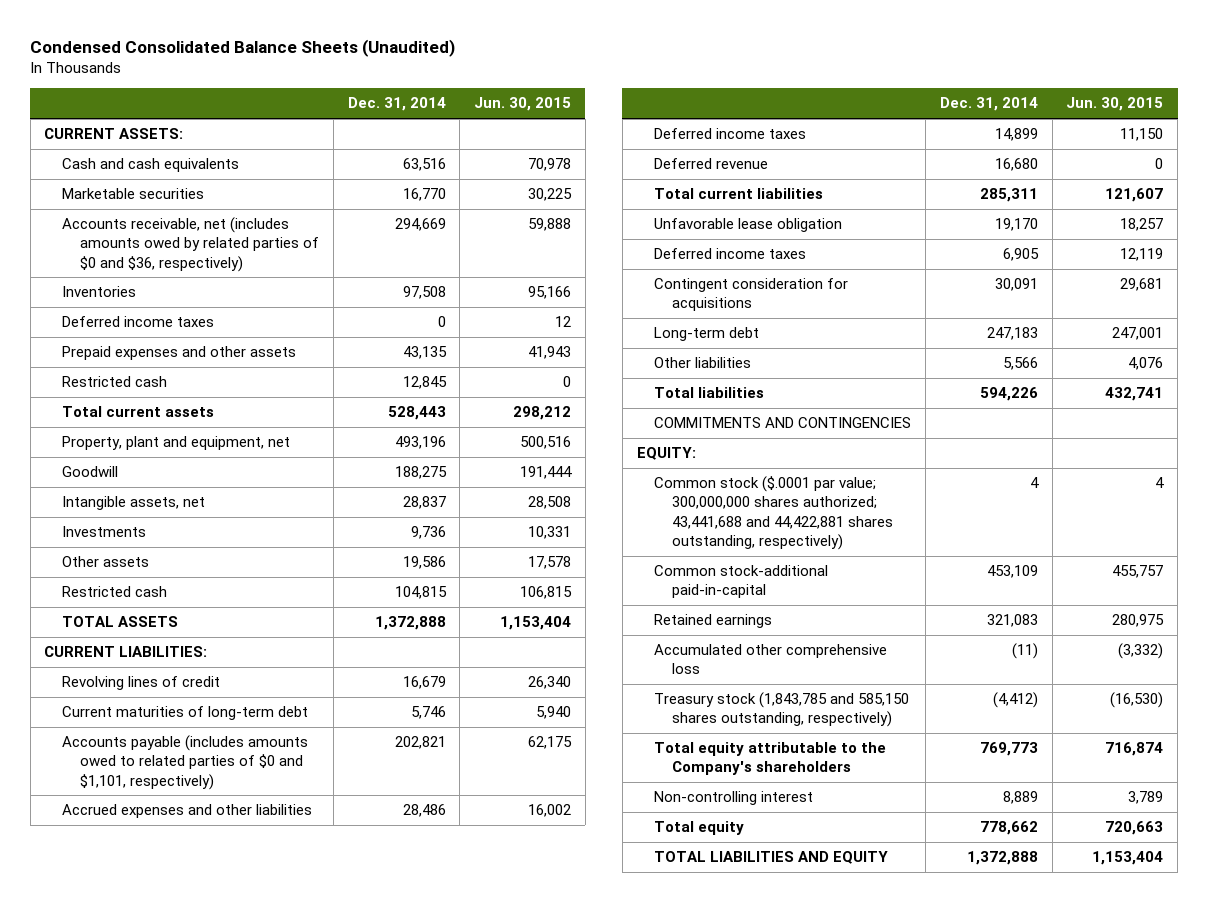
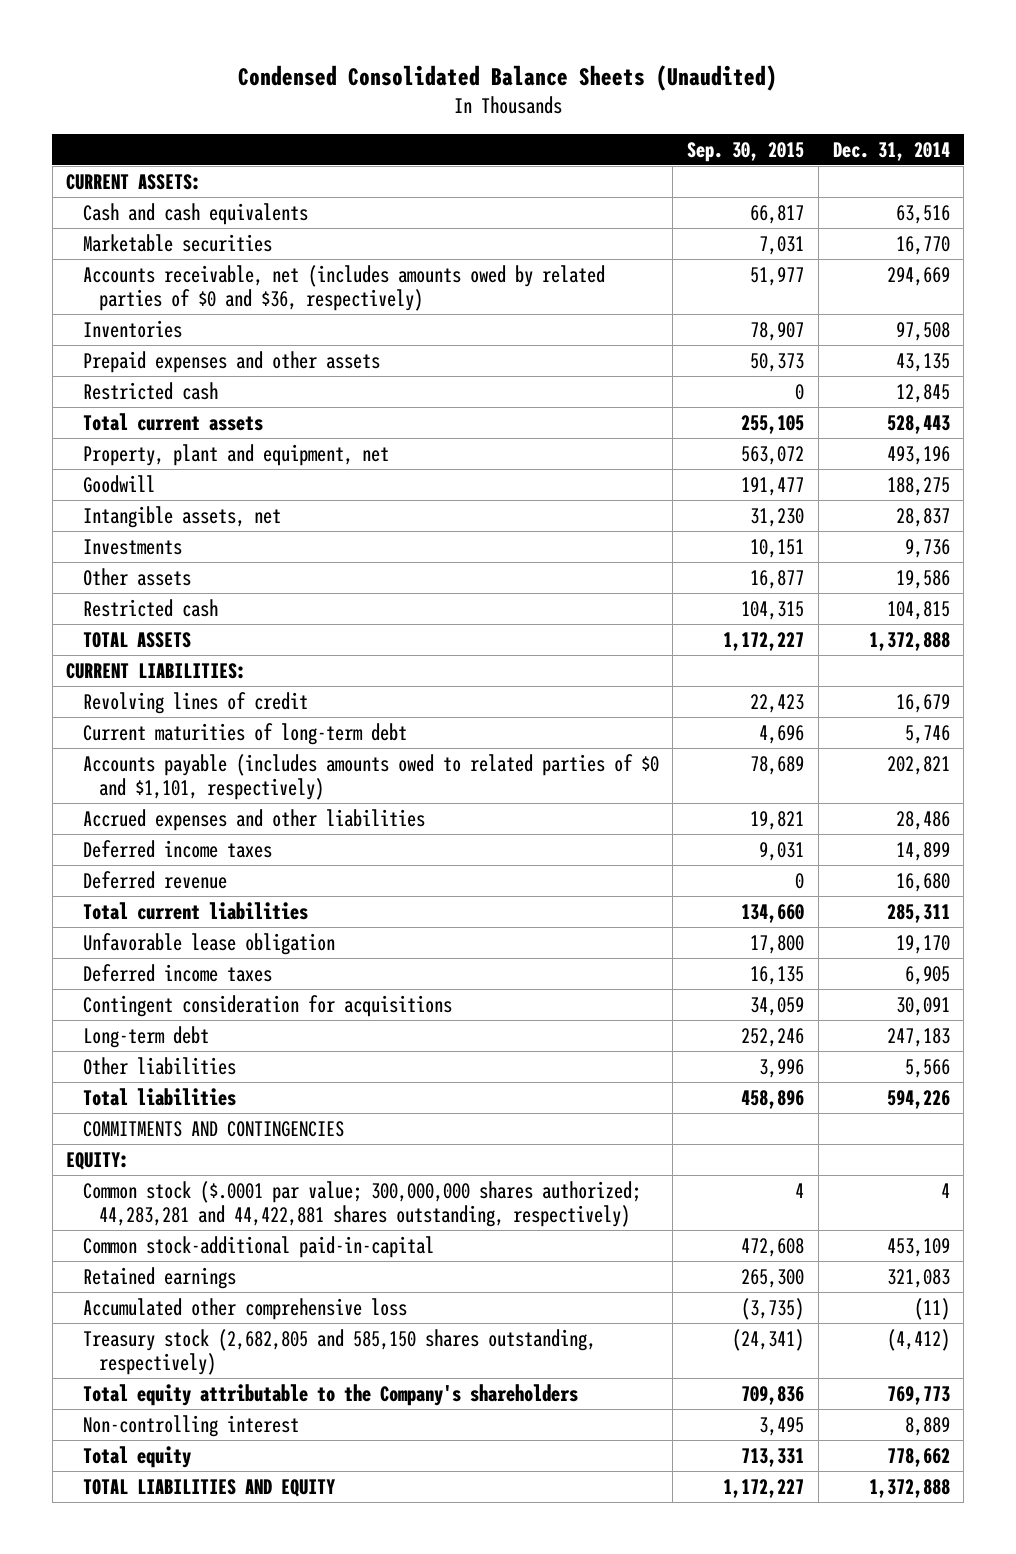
[474,97,572,112] Jun. 30, 2015 -> none
none -> [687,141,805,162] Sep. 30, 2015
[62,316,215,328] Deferred income taxes -> none
[654,476,894,550] Common stock ($.0001 par value; 300,000,000 shares authorized; 43,441,688 and 44,422,881 shares outstanding, respectively) -> [82,1180,641,1228] Common stock ($.0001 par value; 300,000,000 shares authorized; 44,283,281 and 44,422,881 shares outstanding, respectively)
[654,692,910,728] Treasury stock (1,843,785 and 585,150 shares outstanding, respectively) -> [82,1328,596,1376] Treasury stock (2,682,805 and 585,150 shares outstanding, respectively)

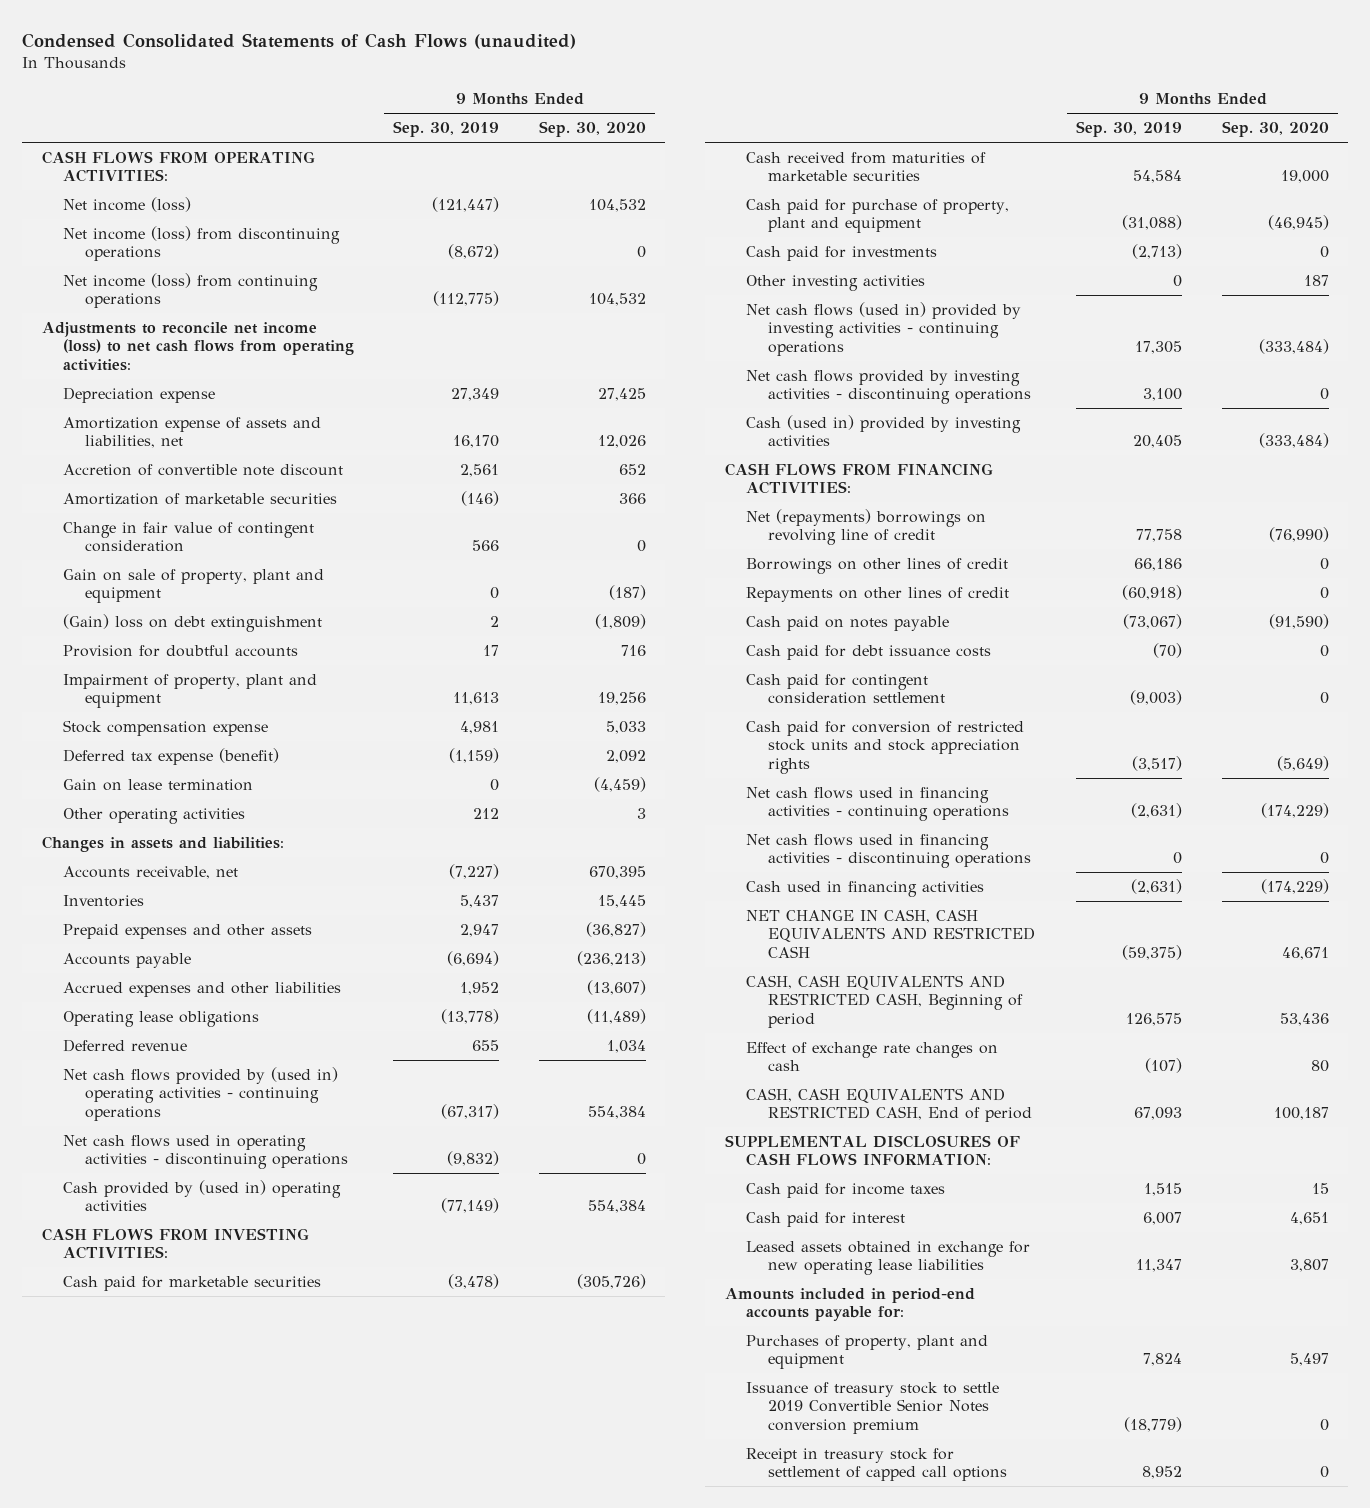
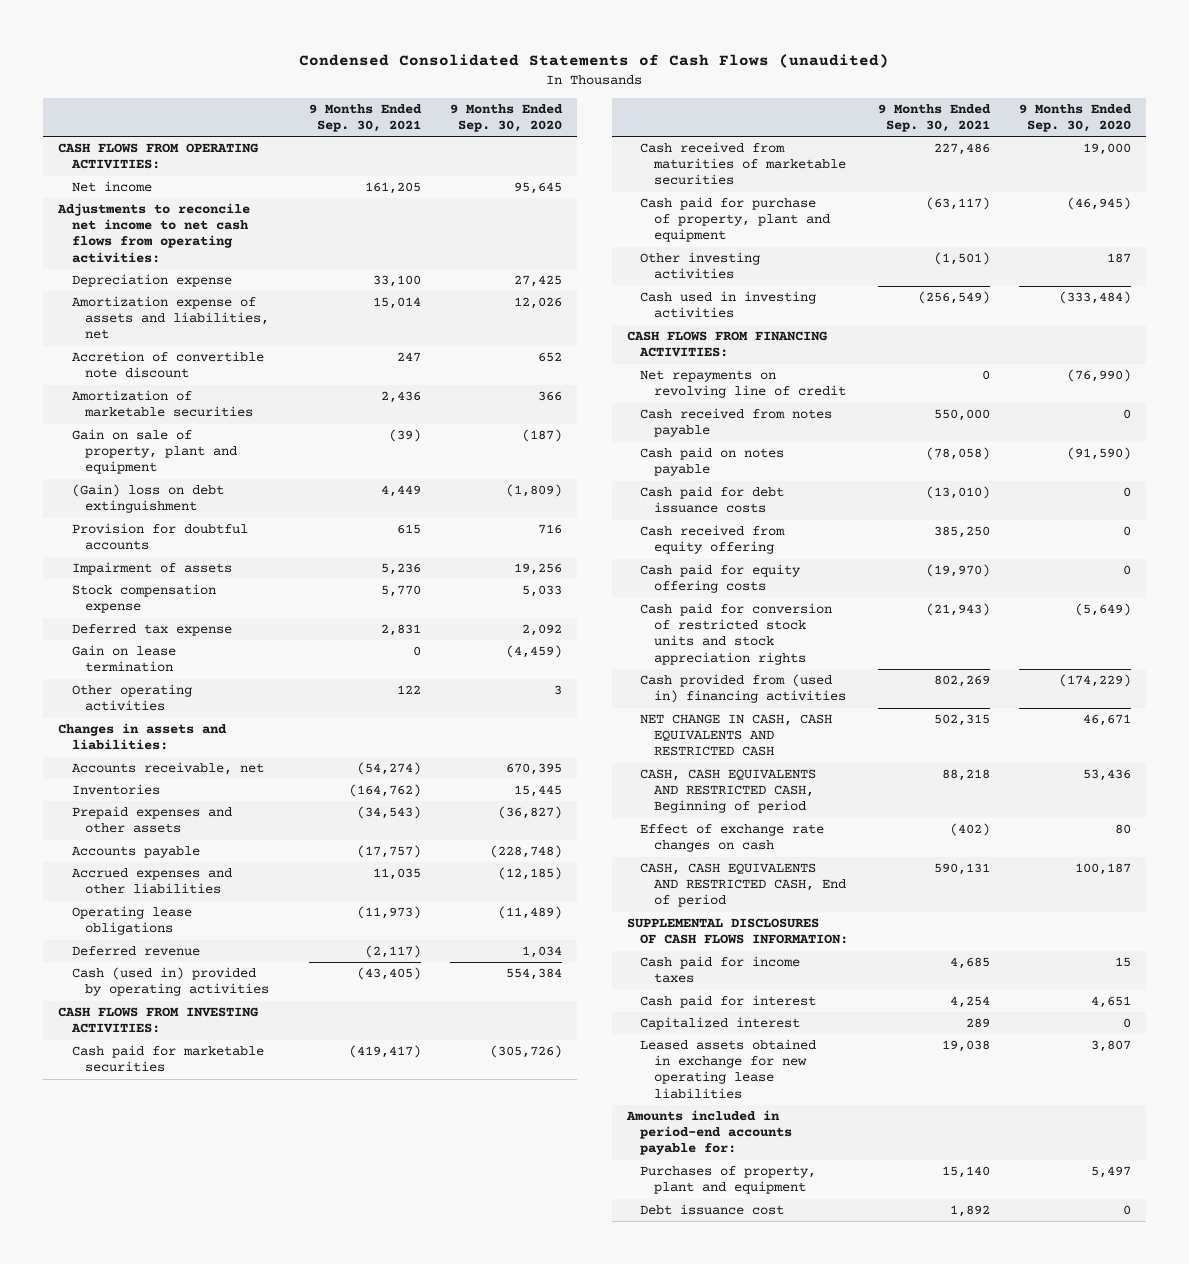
[393,121,500,138] Sep. 30, 2019 -> none
none -> [309,103,423,132] 9 Months Ended Sep. 30, 2021
[63,226,341,262] Net income (loss) from discontinuing operations -> none
[63,273,319,309] Net income (loss) from continuing operations -> none
[63,197,192,213] Net income (loss) -> [71,181,152,193] Net income
[588,199,646,213] 104,532 -> [514,182,563,195] 95,645
[41,322,355,371] Adjustments to reconcile net income (loss) to net cash flows from operating activities: -> [56,203,250,263] Adjustments to reconcile net income to net cash flows from operating activities:
[63,522,315,553] Change in fair value of contingent consideration -> none
[63,674,318,709] Impairment of property, plant and equipment -> [71,562,232,576] Impairment of assets
[63,748,280,766] Deferred tax expense (benefit) -> [71,624,232,637] Deferred tax expense
[576,951,646,967] (236,213) -> [490,845,563,859] (228,748)
[586,980,646,996] (13,607) -> [498,867,563,881] (12,185)
[63,1067,339,1121] Net cash flows provided by (used in) operating activities - continuing operations -> none
[63,1135,348,1170] Net cash flows used in operating activities - discontinuing operations -> none
[63,1180,342,1212] Cash provided by (used in) operating activities -> [71,967,270,997] Cash (used in) provided by operating activities
[746,246,938,262] Cash paid for investments -> none
[746,302,1022,356] Net cash flows (used in) provided by investing activities - continuing operations -> none
[746,370,1031,405] Net cash flows provided by investing activities - discontinuing operations -> none
[746,415,1022,447] Cash (used in) provided by investing activities -> [640,291,817,319] Cash used in investing activities
[746,558,1009,575] Borrowings on other lines of credit -> none
[746,587,1010,603] Repayments on other lines of credit -> none
[746,509,987,546] Net (repayments) borrowings on revolving line of credit -> [640,370,847,399] Net repayments on revolving line of credit
none -> [640,408,833,438] Cash received from notes payable
[746,674,945,705] Cash paid for contingent consideration settlement -> none
none -> [640,525,786,555] Cash received from equity offering
none -> [640,564,802,594] Cash paid for equity offering costs
[746,787,1009,822] Net cash flows used in financing activities - continuing operations -> none
[746,834,1031,869] Net cash flows used in financing activities - discontinuing operations -> none
[746,881,985,898] Cash used in financing activities -> [640,674,847,704] Cash provided from (used in) financing activities
none -> [640,1017,801,1031] Capitalized interest
[746,1382,1000,1434] Issuance of treasury stock to settle 2019 Convertible Senior Notes conversion premium -> none
[746,1448,1007,1482] Receipt in treasury stock for settlement of capped call options -> none
none -> [640,1204,785,1216] Debt issuance cost

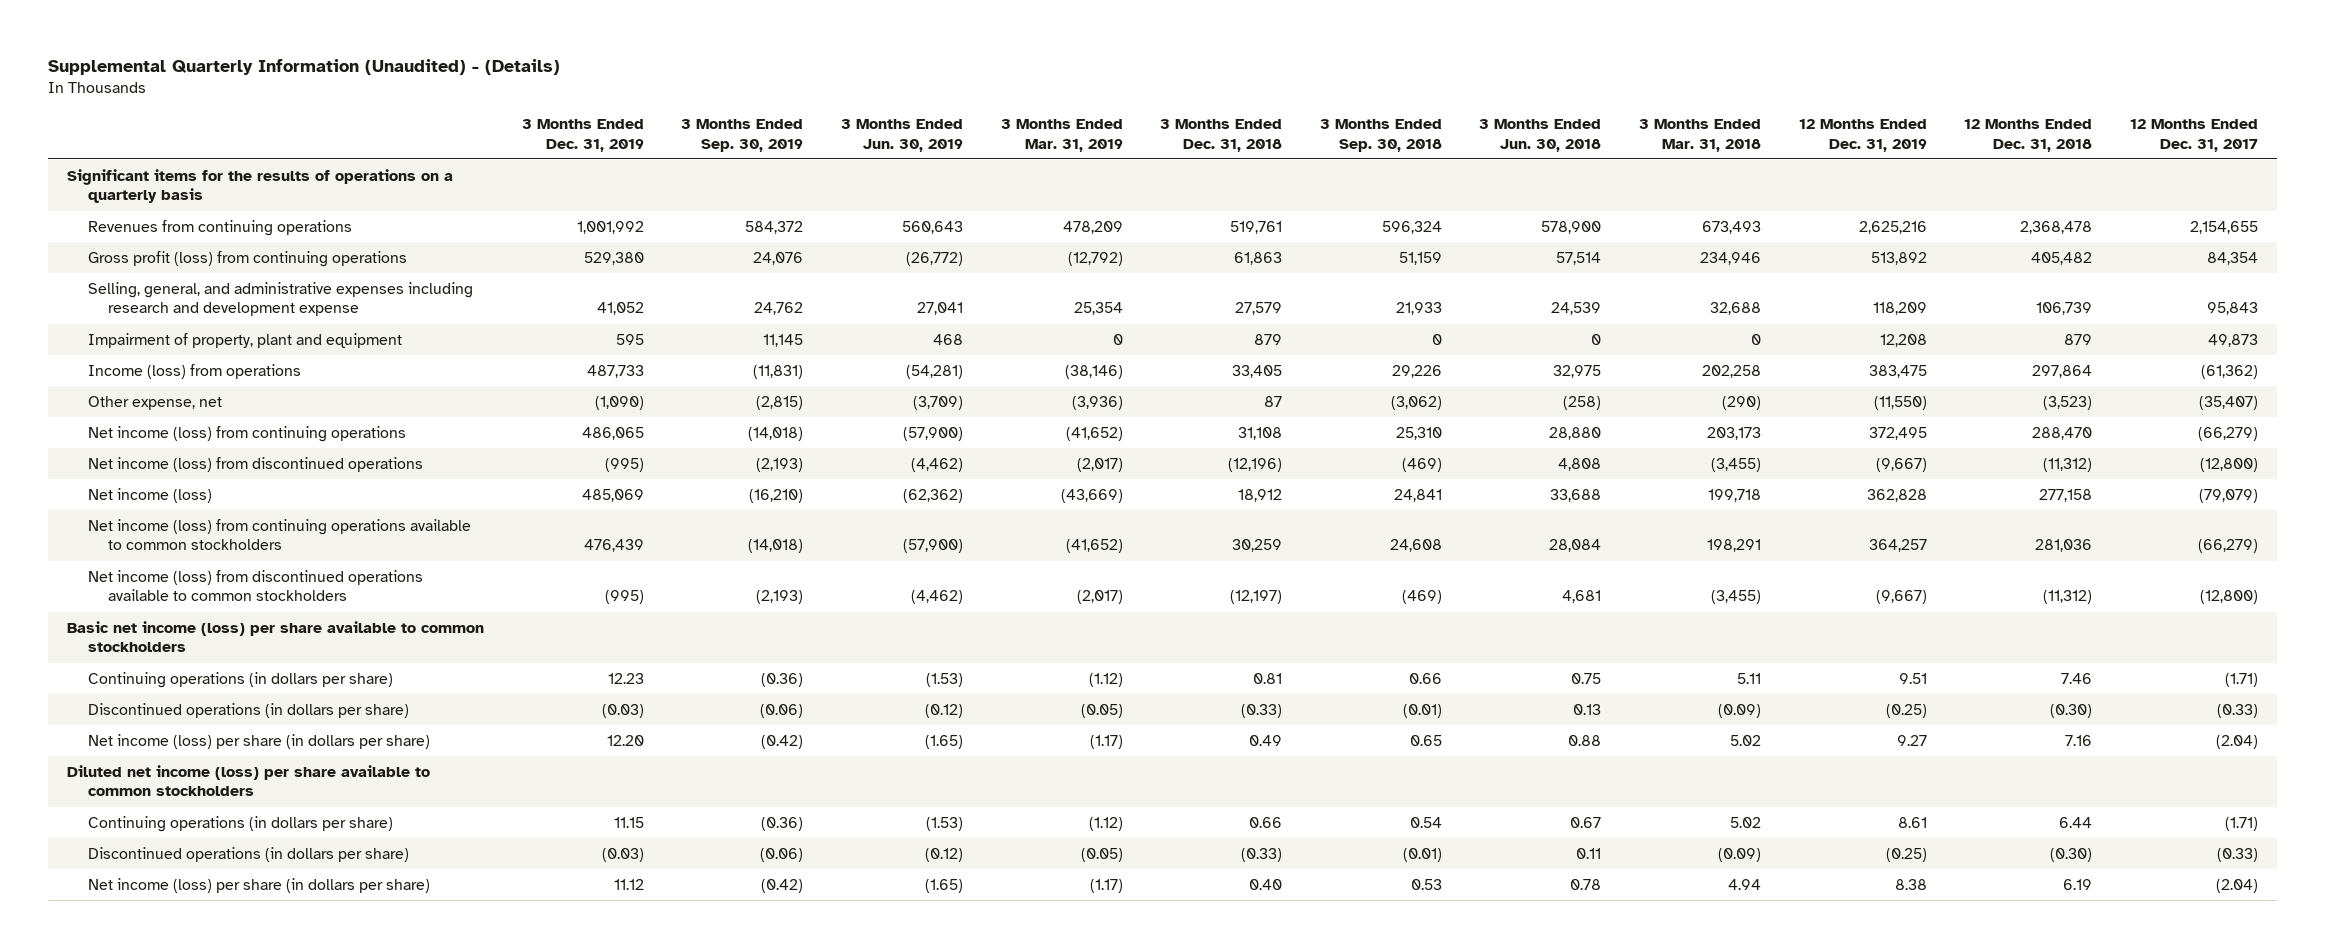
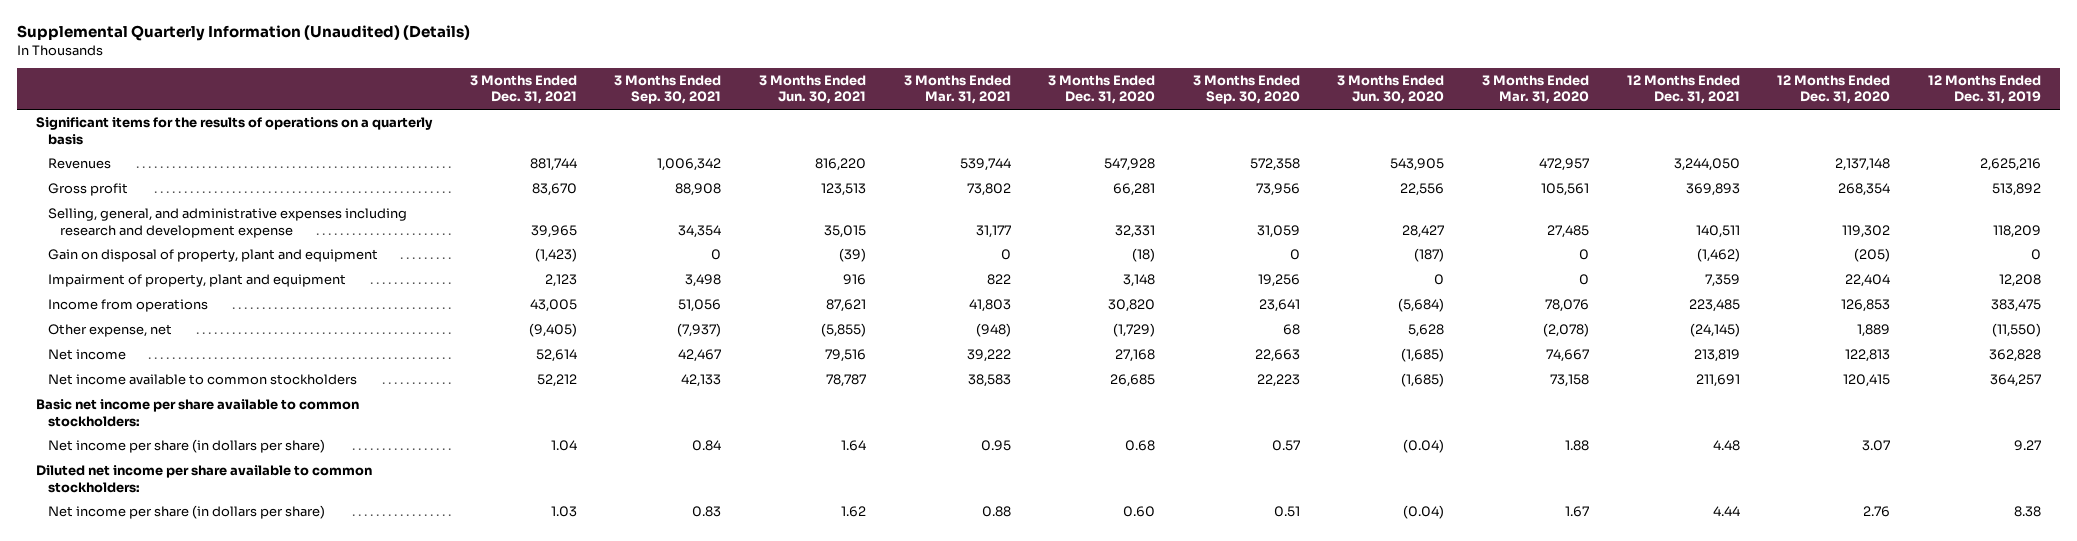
[48,59,561,76] Supplemental Quarterly Information (Unaudited) - (Details) -> [17,25,471,42] Supplemental Quarterly Information (Unaudited) (Details)
[521,118,644,152] 3 Months Ended Dec. 31, 2019 -> none
[681,118,804,152] 3 Months Ended Sep. 30, 2019 -> none
[840,118,963,152] 3 Months Ended Jun. 30, 2019 -> none
[1000,118,1123,152] 3 Months Ended Mar. 31, 2019 -> none
[1160,118,1283,152] 3 Months Ended Dec. 31, 2018 -> none
[1319,118,1442,152] 3 Months Ended Sep. 30, 2018 -> none
[1479,118,1602,152] 3 Months Ended Jun. 30, 2018 -> none
[1638,118,1761,152] 3 Months Ended Mar. 31, 2018 -> none
[1964,118,2093,152] 12 Months Ended Dec. 31, 2018 -> none
[2129,118,2258,152] 12 Months Ended Dec. 31, 2017 -> none
none -> [469,75,577,105] 3 Months Ended Dec. 31, 2021
none -> [614,75,722,105] 3 Months Ended Sep. 30, 2021
none -> [758,75,866,105] 3 Months Ended Jun. 30, 2021
none -> [903,75,1011,105] 3 Months Ended Mar. 31, 2021
none -> [1048,75,1156,105] 3 Months Ended Dec. 31, 2020
none -> [1192,75,1300,105] 3 Months Ended Sep. 30, 2020
none -> [1337,75,1445,105] 3 Months Ended Jun. 30, 2020
none -> [1482,75,1590,105] 3 Months Ended Mar. 31, 2020
none -> [1626,75,1740,105] 12 Months Ended Dec. 31, 2021
none -> [1777,75,1891,105] 12 Months Ended Dec. 31, 2020
[87,219,352,236] Revenues from continuing operations -> [48,158,112,170] Revenues
[87,250,407,267] Gross profit (loss) from continuing operations -> [48,183,129,197] Gross profit
none -> [48,249,379,263] Gain on disposal of property, plant and equipment
[87,363,301,379] Income (loss) from operations -> [48,299,209,313] Income from operations
[87,425,406,442] Net income (loss) from continuing operations -> none
[87,456,423,472] Net income (loss) from discontinued operations -> none
[87,569,423,602] Net income (loss) from discontinued operations available to common stockholders -> none
[87,671,393,688] Continuing operations (in dollars per share) -> none
[87,702,409,718] Discontinued operations (in dollars per share) -> none
[87,815,393,832] Continuing operations (in dollars per share) -> none
[87,846,409,862] Discontinued operations (in dollars per share) -> none
[87,487,212,503] Net income (loss) -> [48,349,127,361] Net income
[87,518,471,551] Net income (loss) from continuing operations available to common stockholders -> [48,374,358,386] Net income available to common stockholders
[67,620,485,653] Basic net income (loss) per share available to common stockholders -> [36,399,360,427] Basic net income per share available to common stockholders:
[87,733,430,749] Net income (loss) per share (in dollars per share) -> [48,439,326,454] Net income per share (in dollars per share)
[67,764,431,797] Diluted net income (loss) per share available to common stockholders -> [36,465,373,493] Diluted net income per share available to common stockholders:
[87,877,430,893] Net income (loss) per share (in dollars per share) -> [48,505,326,520] Net income per share (in dollars per share)

